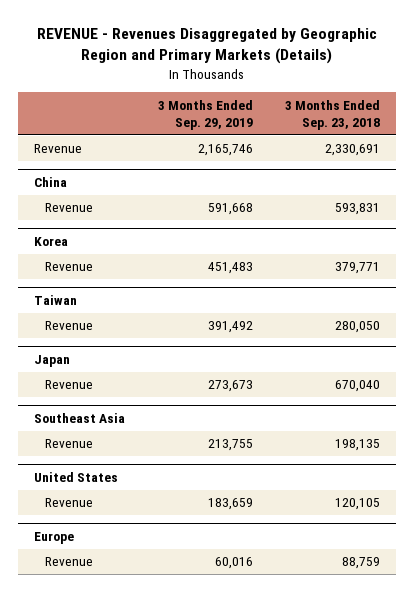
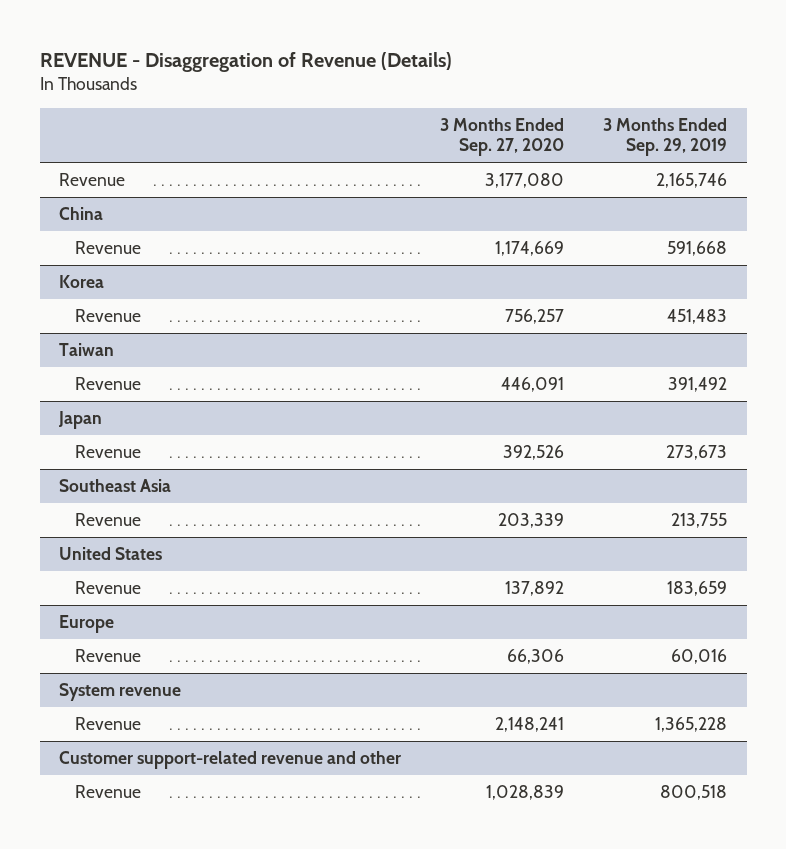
[37,28,378,65] REVENUE - Revenues Disaggregated by Geographic Region and Primary Markets (Details) -> [39,51,452,72] REVENUE - Disaggregation of Revenue (Details)
[284,99,380,130] 3 Months Ended Sep. 23, 2018 -> none
none -> [440,117,565,157] 3 Months Ended Sep. 27, 2020
none -> [59,683,182,702] System revenue
none -> [75,717,142,731] Revenue
none -> [59,751,402,770] Customer support-related revenue and other
none -> [75,785,142,799] Revenue

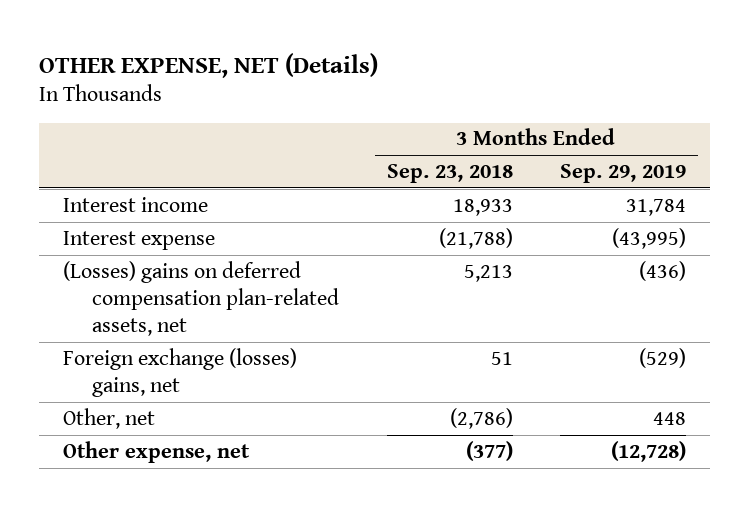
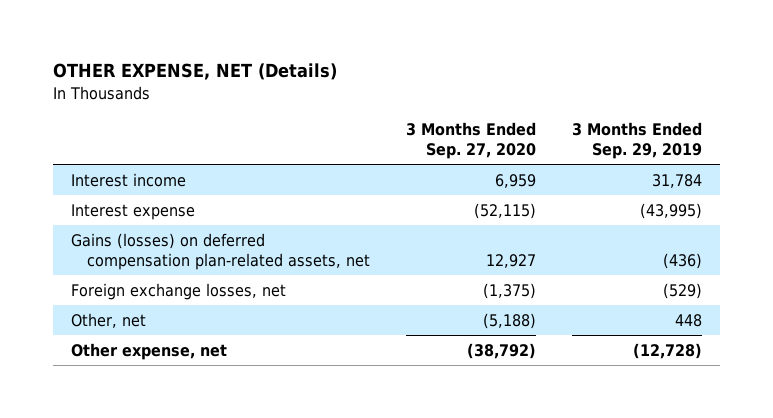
[386,163,513,183] Sep. 23, 2018 -> none
none -> [405,122,536,160] 3 Months Ended Sep. 27, 2020
[63,260,340,337] (Losses) gains on deferred compensation plan-related assets, net -> [70,232,370,270] Gains (losses) on deferred compensation plan-related assets, net
[63,347,298,398] Foreign exchange (losses) gains, net -> [70,282,286,300] Foreign exchange losses, net

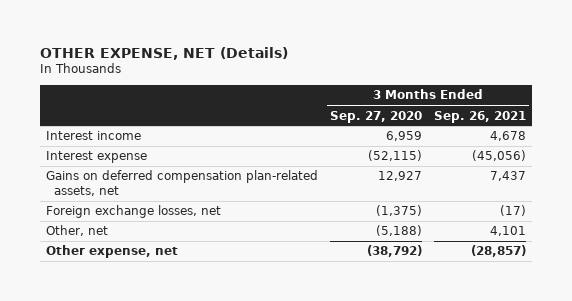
[571,122,702,160] 3 Months Ended Sep. 29, 2019 -> none
none -> [434,110,527,123] Sep. 26, 2021
[70,232,370,270] Gains (losses) on deferred compensation plan-related assets, net -> [45,170,318,197] Gains on deferred compensation plan-related assets, net

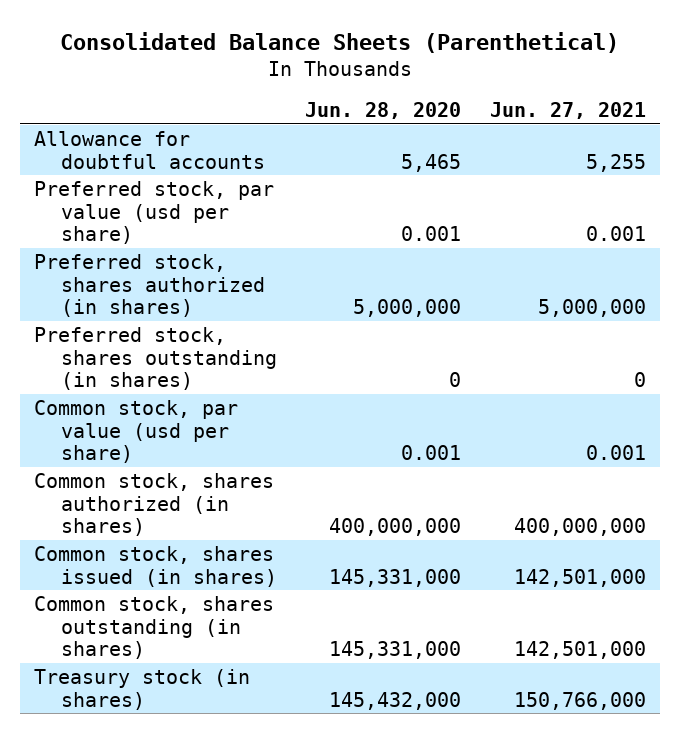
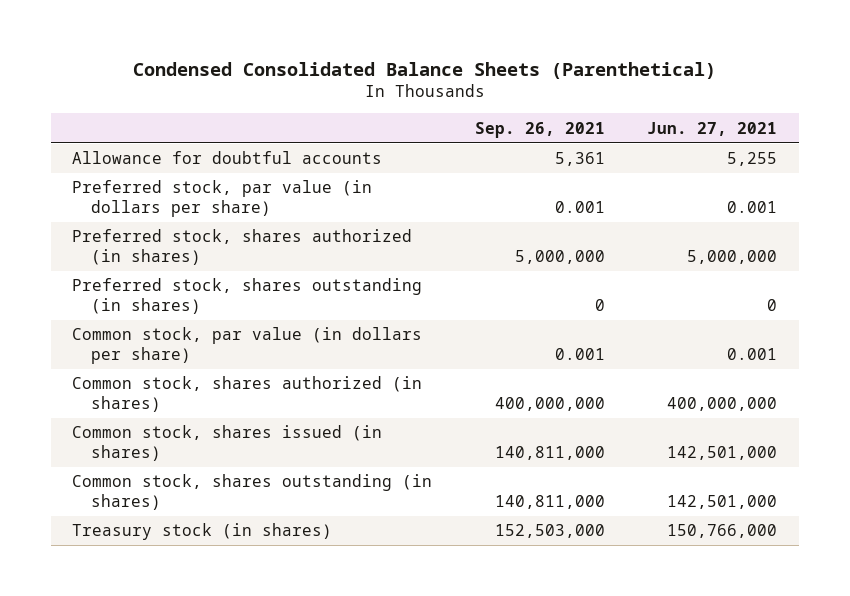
[59,32,619,54] Consolidated Balance Sheets (Parenthetical) -> [132,61,716,79] Condensed Consolidated Balance Sheets (Parenthetical)
[305,101,462,119] Jun. 28, 2020 -> none
none -> [474,121,605,138] Sep. 26, 2021
[34,180,275,245] Preferred stock, par value (usd per share) -> [72,180,373,217] Preferred stock, par value (in dollars per share)
[34,399,239,464] Common stock, par value (usd per share) -> [72,327,423,364] Common stock, par value (in dollars per share)

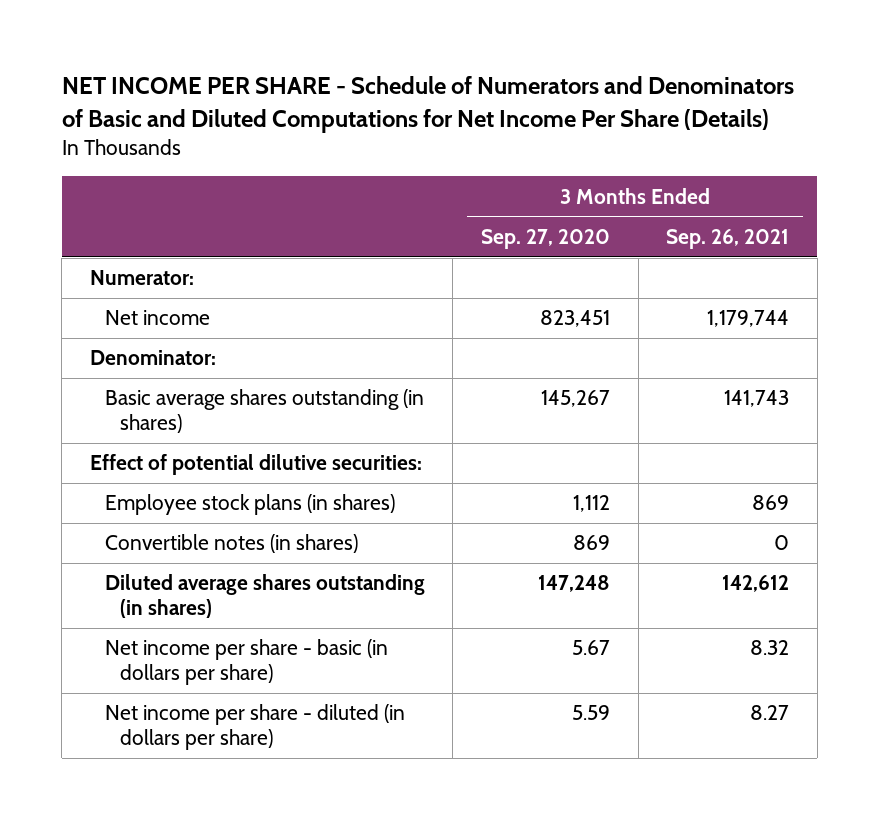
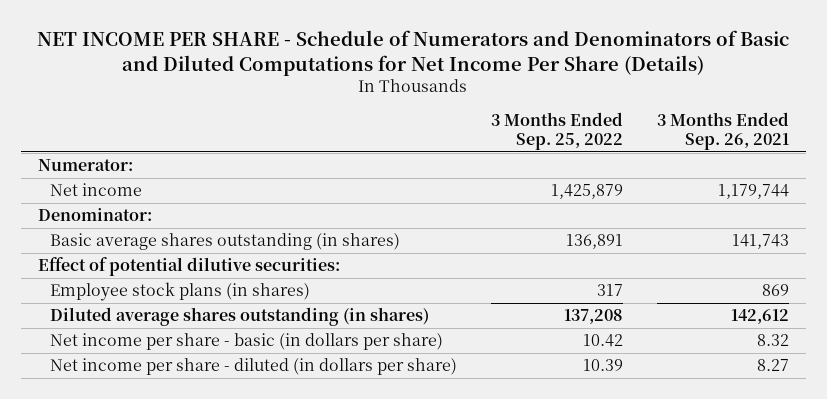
[481,229,611,250] Sep. 27, 2020 -> none
none -> [490,112,623,150] 3 Months Ended Sep. 25, 2022
[104,534,358,554] Convertible notes (in shares) -> none

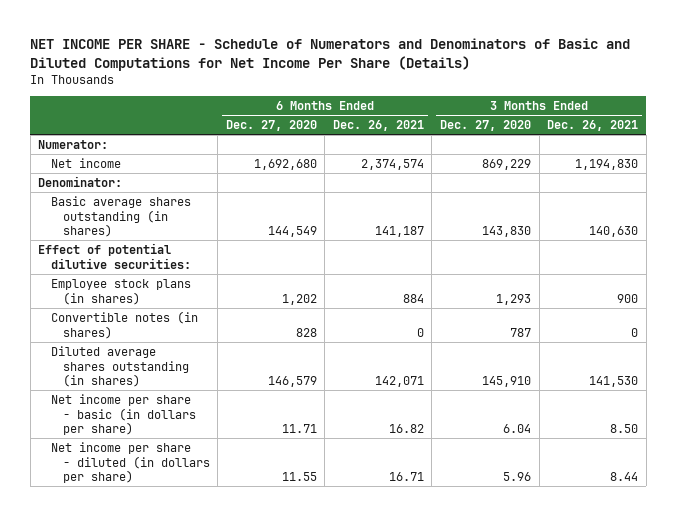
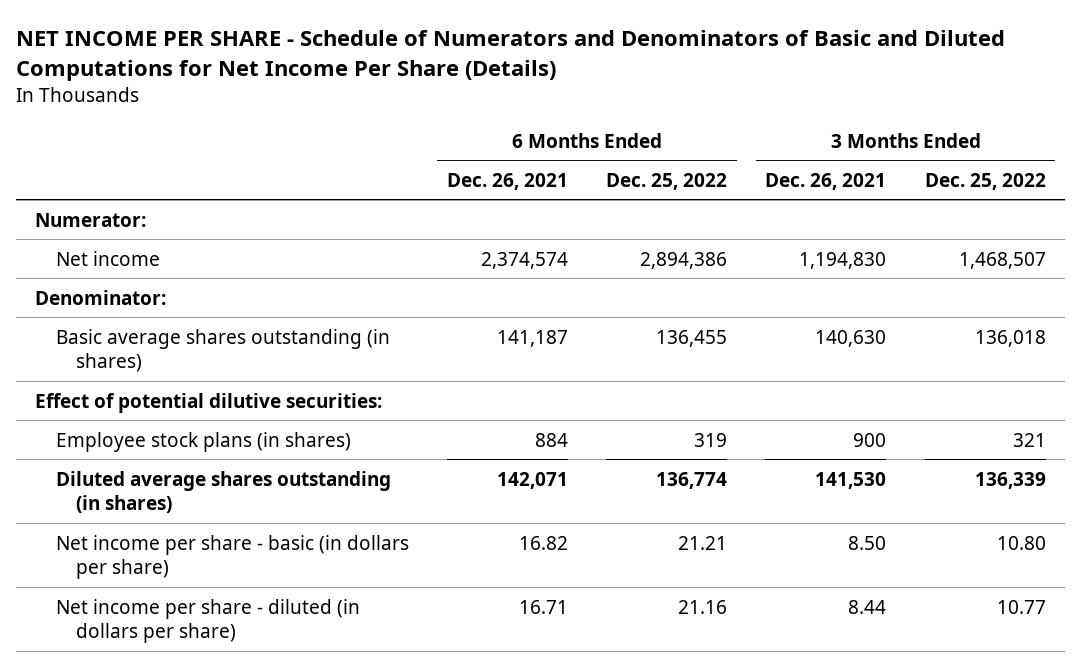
[225,120,317,132] Dec. 27, 2020 -> none
[439,120,531,132] Dec. 27, 2020 -> none
none -> [606,172,728,190] Dec. 25, 2022
none -> [924,172,1046,190] Dec. 25, 2022
[50,310,198,339] Convertible notes (in shares) -> none

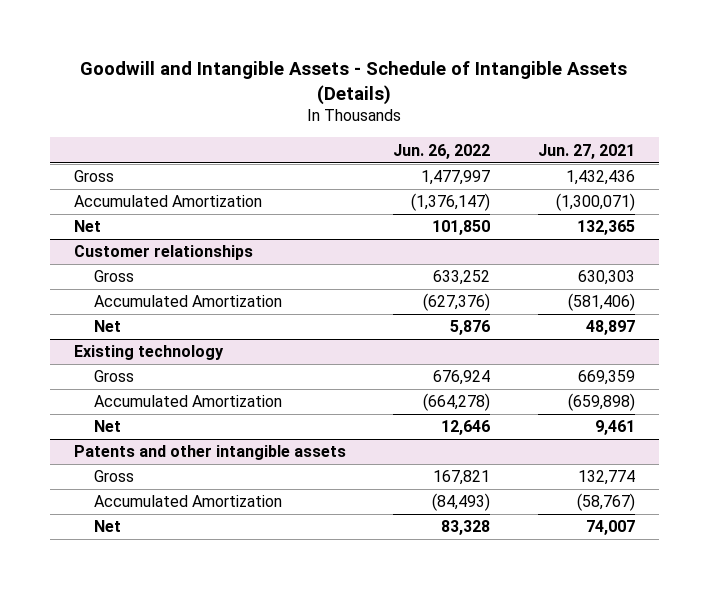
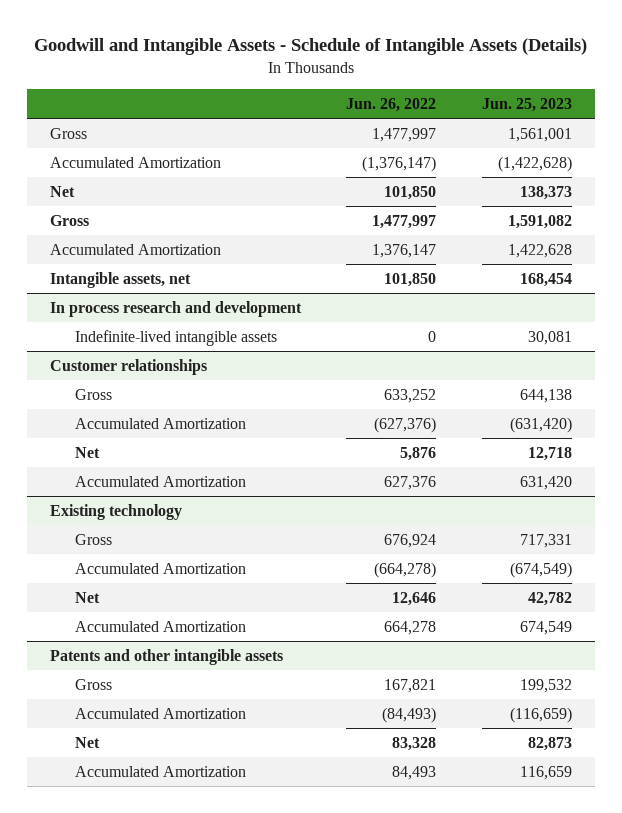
[537,143,635,159] Jun. 27, 2021 -> none
none -> [482,97,573,112] Jun. 25, 2023
none -> [49,214,89,226] Gross
none -> [49,243,221,255] Accumulated Amortization
none -> [49,271,191,288] Intangible assets, net
none -> [49,300,302,317] In process research and development
none -> [74,329,277,346] Indefinite-lived intangible assets
none -> [74,475,246,487] Accumulated Amortization
none -> [74,620,246,632] Accumulated Amortization
none -> [74,765,246,777] Accumulated Amortization

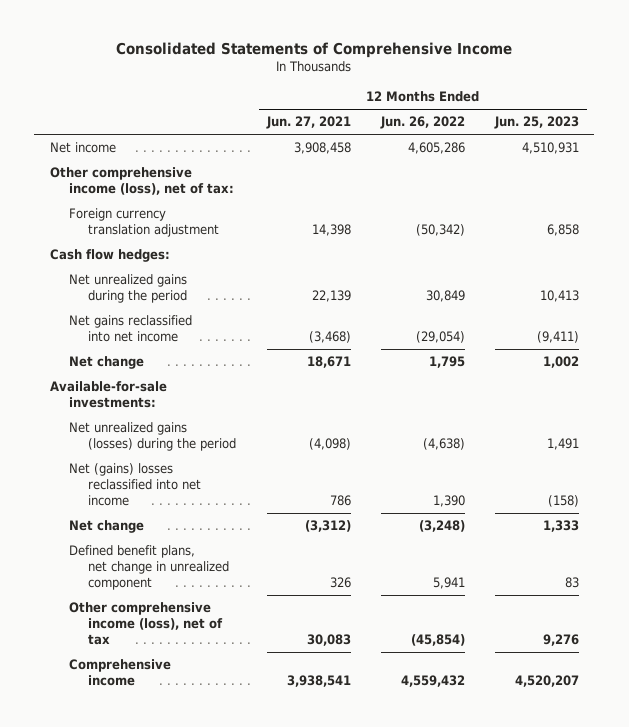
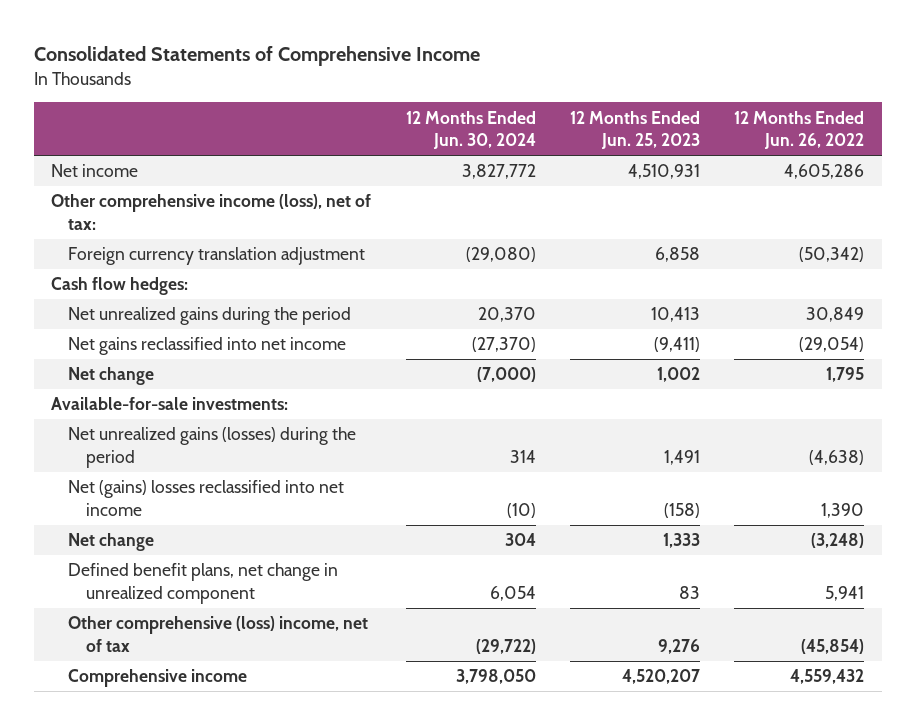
[265,116,351,130] Jun. 27, 2021 -> none
none -> [405,110,536,150] 12 Months Ended Jun. 30, 2024
[68,602,224,645] Other comprehensive income (loss), net of tax -> [68,616,369,652] Other comprehensive (loss) income, net of tax

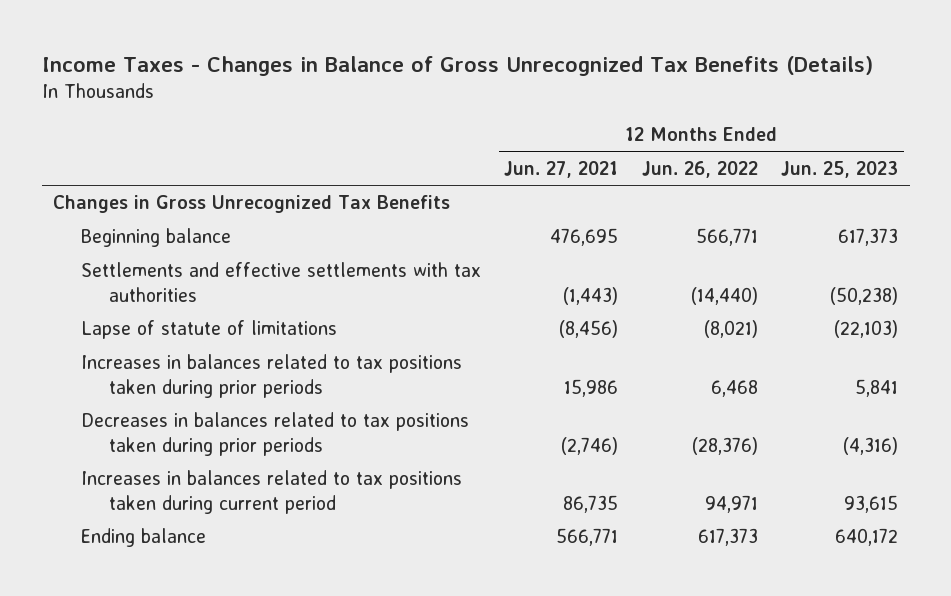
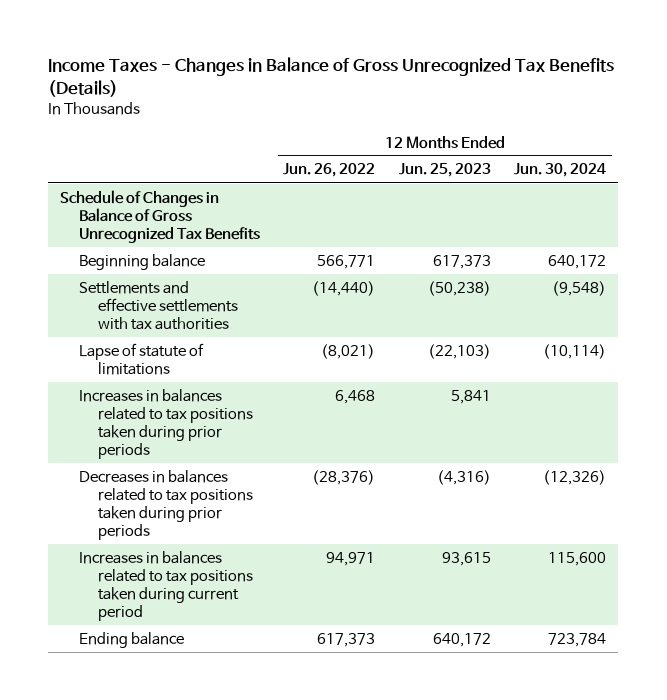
[504,160,619,178] Jun. 27, 2021 -> none
none -> [514,163,607,178] Jun. 30, 2024
[53,195,451,214] Changes in Gross Unrecognized Tax Benefits -> [60,189,261,244] Schedule of Changes in Balance of Gross Unrecognized Tax Benefits

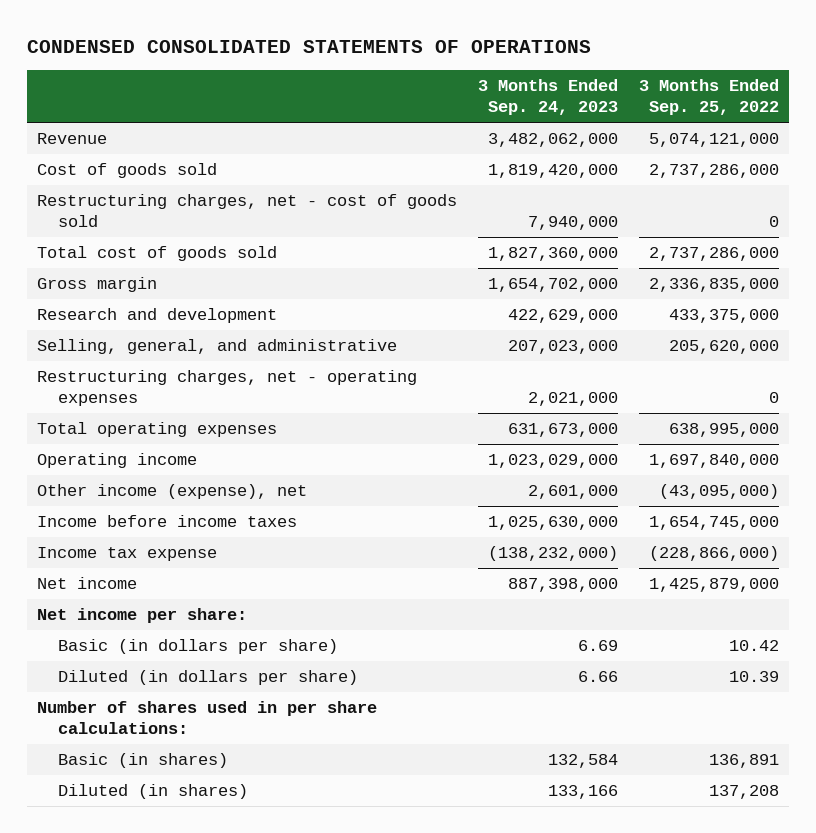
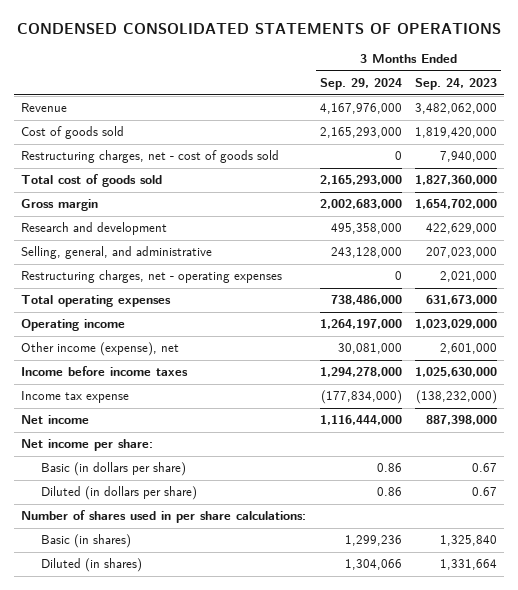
[638,79,779,116] 3 Months Ended Sep. 25, 2022 -> none
none -> [319,78,402,91] Sep. 29, 2024
[578,640,619,652] 6.69 -> [472,463,498,473] 0.67
[578,671,619,683] 6.66 -> [472,487,498,497] 0.67
[548,754,619,769] 132,584 -> [440,535,498,547] 1,325,840
[548,785,619,800] 133,166 -> [440,559,498,571] 1,331,664

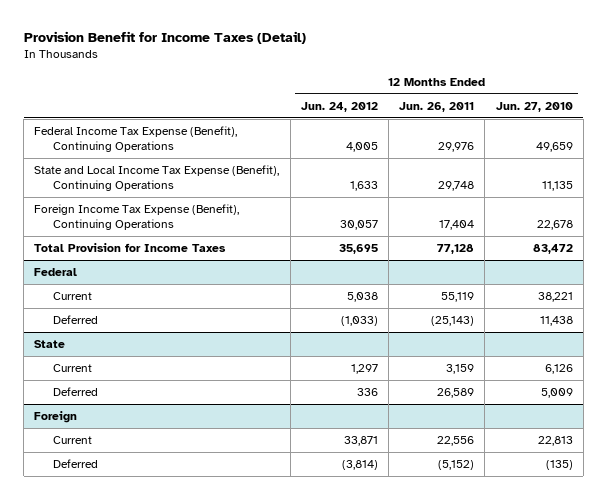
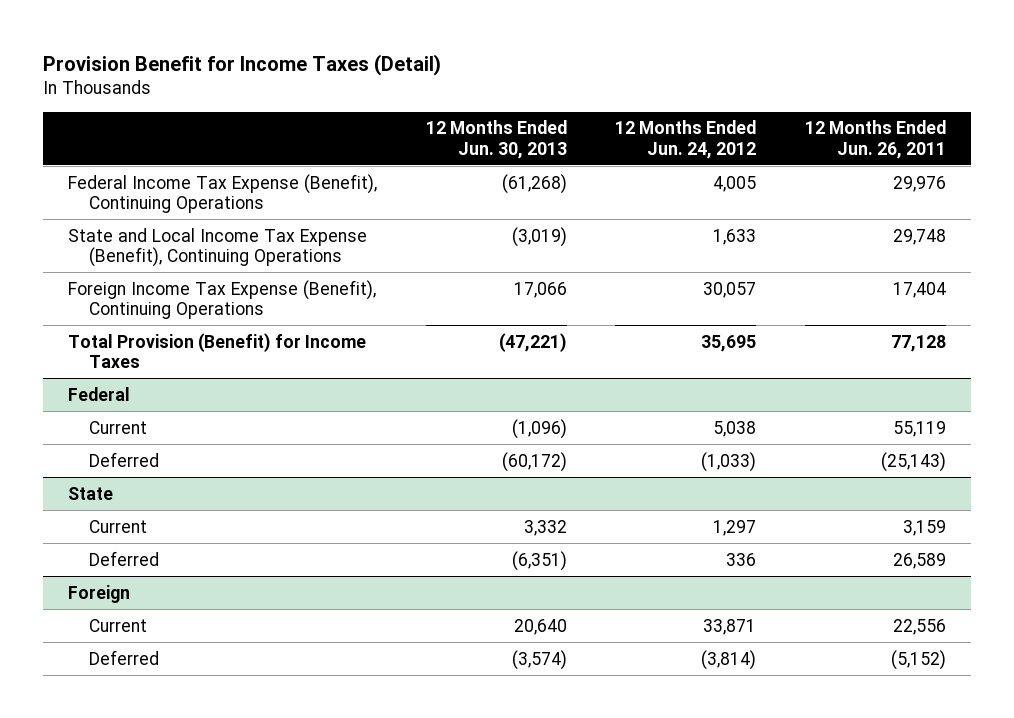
[495,101,573,112] Jun. 27, 2010 -> none
none -> [425,120,567,159] 12 Months Ended Jun. 30, 2013
[34,243,227,253] Total Provision for Income Taxes -> [67,332,366,368] Total Provision (Benefit) for Income Taxes

